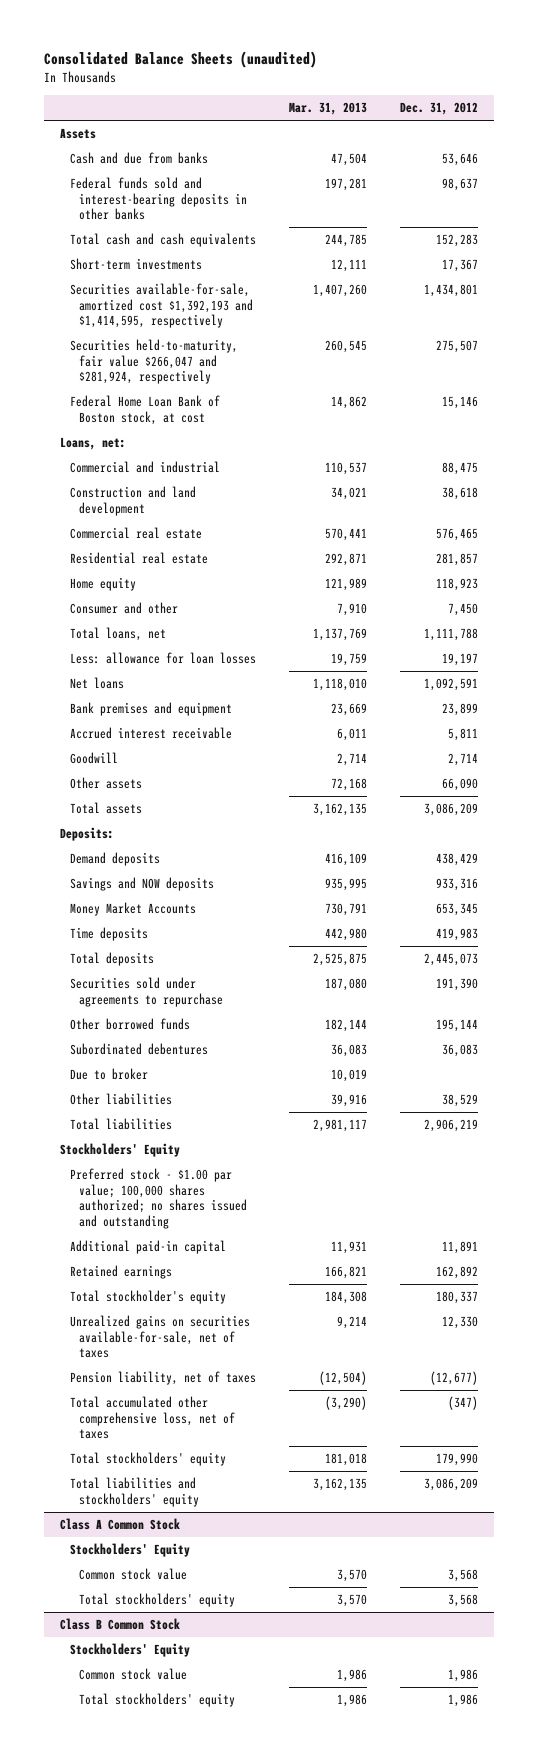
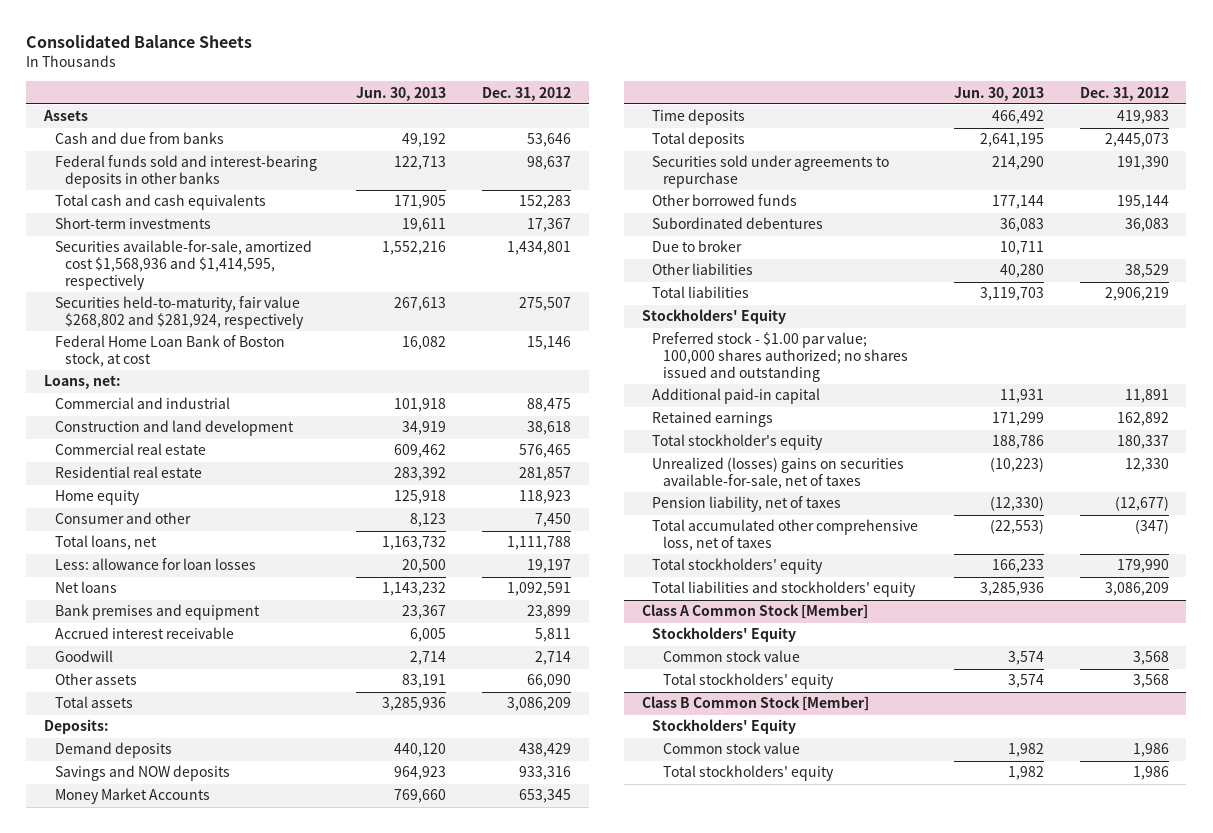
[44,51,318,69] Consolidated Balance Sheets (unaudited) -> [26,35,253,49] Consolidated Balance Sheets
[288,102,367,116] Mar. 31, 2013 -> none
none -> [356,86,447,101] Jun. 30, 2013
[69,283,254,329] Securities available-for-sale, amortized cost $1,392,193 and $1,414,595, respectively -> [54,240,312,290] Securities available-for-sale, amortized cost $1,568,936 and $1,414,595, respectively
[69,339,238,385] Securities held-to-maturity, fair value $266,047 and $281,924, respectively -> [54,296,305,330] Securities held-to-maturity, fair value $268,802 and $281,924, respectively
[69,1315,250,1359] Unrealized gains on securities available-for-sale, net of taxes -> [652,457,905,490] Unrealized (losses) gains on securities available-for-sale, net of taxes
[60,1518,181,1531] Class A Common Stock -> [641,604,868,620] Class A Common Stock [Member]
[60,1618,181,1631] Class B Common Stock -> [641,696,869,712] Class B Common Stock [Member]

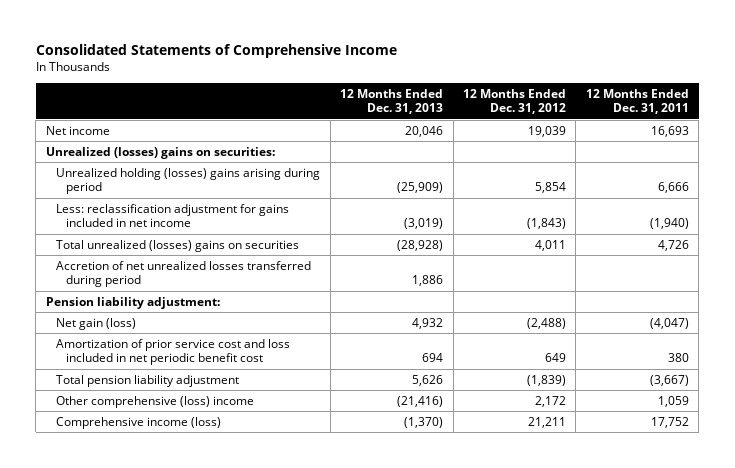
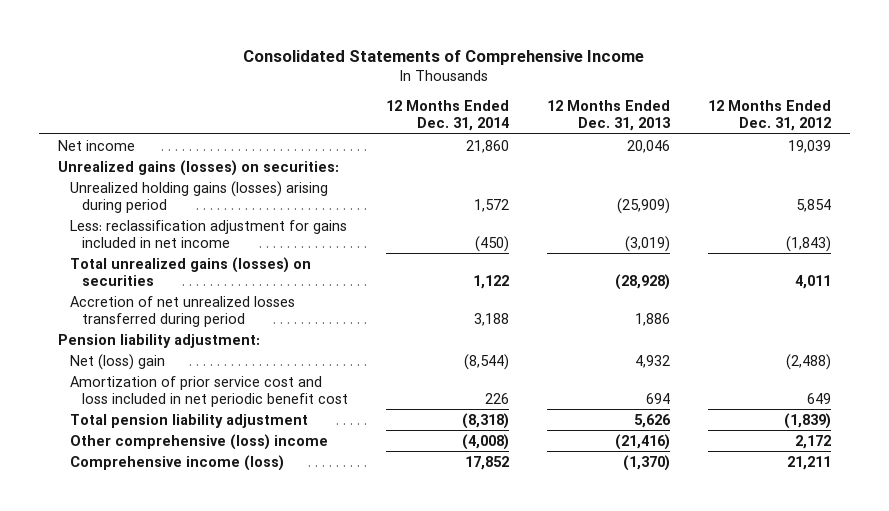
[585,88,689,115] 12 Months Ended Dec. 31, 2011 -> none
none -> [385,100,509,132] 12 Months Ended Dec. 31, 2014
[45,146,275,159] Unrealized (losses) gains on securities: -> [58,159,340,176] Unrealized gains (losses) on securities:
[56,167,321,195] Unrealized holding (losses) gains arising during period -> [69,180,328,213] Unrealized holding gains (losses) arising during period
[56,239,300,252] Total unrealized (losses) gains on securities -> [69,256,311,286] Total unrealized gains (losses) on securities
[56,317,137,330] Net gain (loss) -> [69,353,165,370] Net (loss) gain

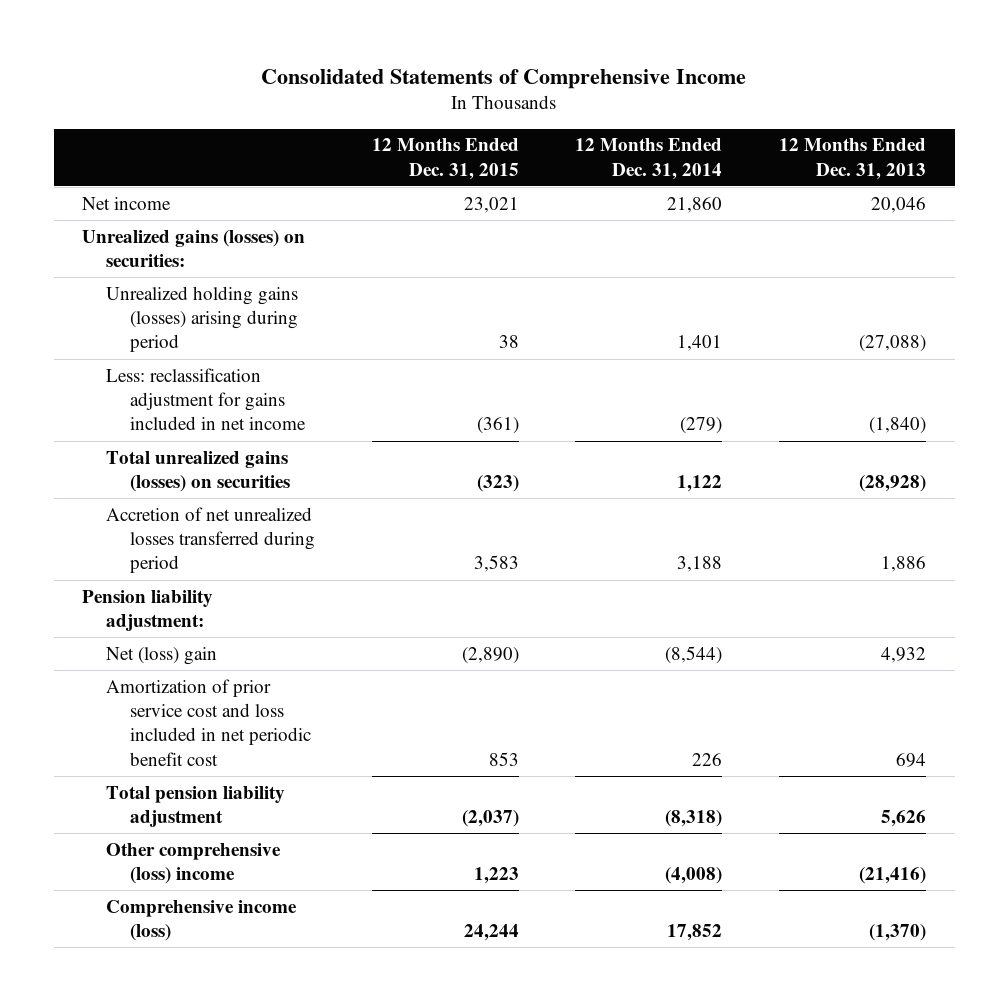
[707,100,831,132] 12 Months Ended Dec. 31, 2012 -> none
none -> [371,138,519,180] 12 Months Ended Dec. 31, 2015
[473,198,509,212] 1,572 -> [677,335,723,352] 1,401
[616,197,670,214] (25,909) -> [859,335,927,353] (27,088)
[474,235,509,252] (450) -> [680,417,723,435] (279)
[624,235,670,252] (3,019) -> [869,417,927,435] (1,840)

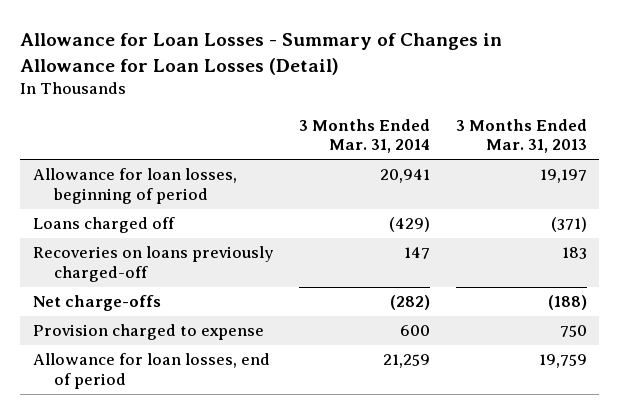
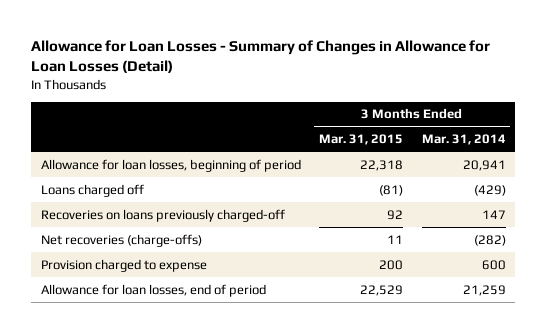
[455,119,587,154] 3 Months Ended Mar. 31, 2013 -> none
none -> [319,134,404,146] Mar. 31, 2015
[32,295,161,312] Net charge-offs -> [40,233,202,247] Net recoveries (charge-offs)

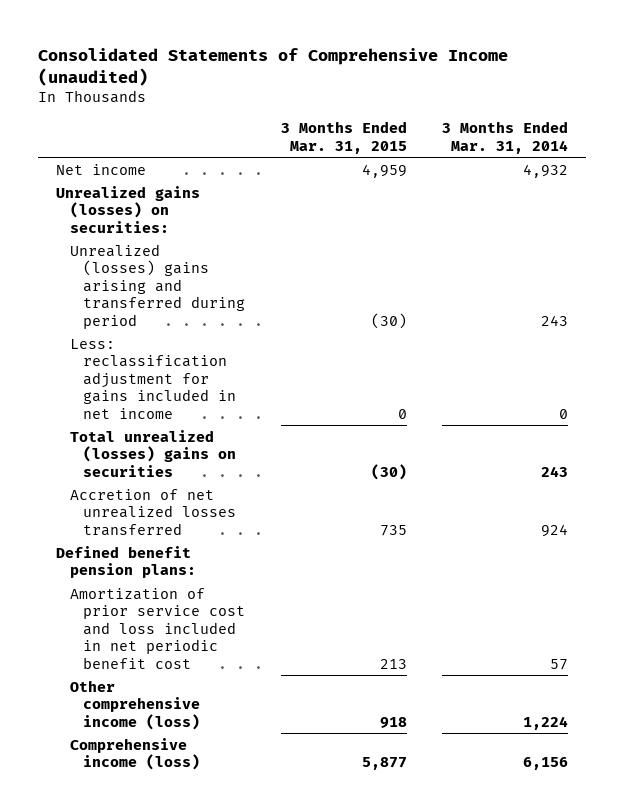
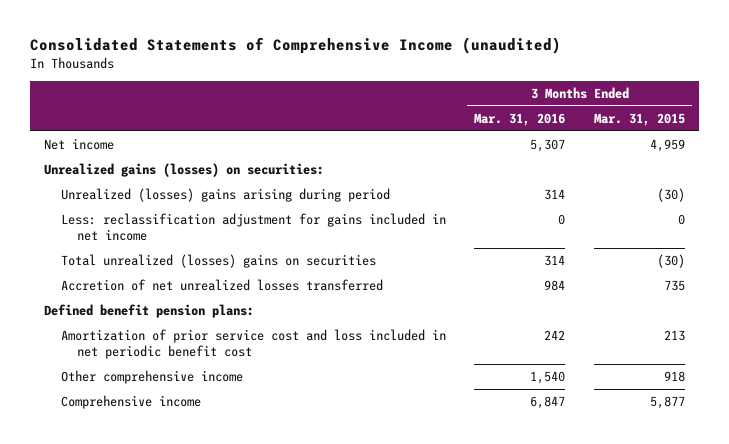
[442,121,569,154] 3 Months Ended Mar. 31, 2014 -> none
none -> [474,112,566,126] Mar. 31, 2016
[69,243,246,329] Unrealized (losses) gains arising and transferred during period -> [60,187,390,202] Unrealized (losses) gains arising during period
[69,679,201,730] Other comprehensive income (loss) -> [60,369,243,384] Other comprehensive income
[69,737,201,771] Comprehensive income (loss) -> [60,394,201,409] Comprehensive income

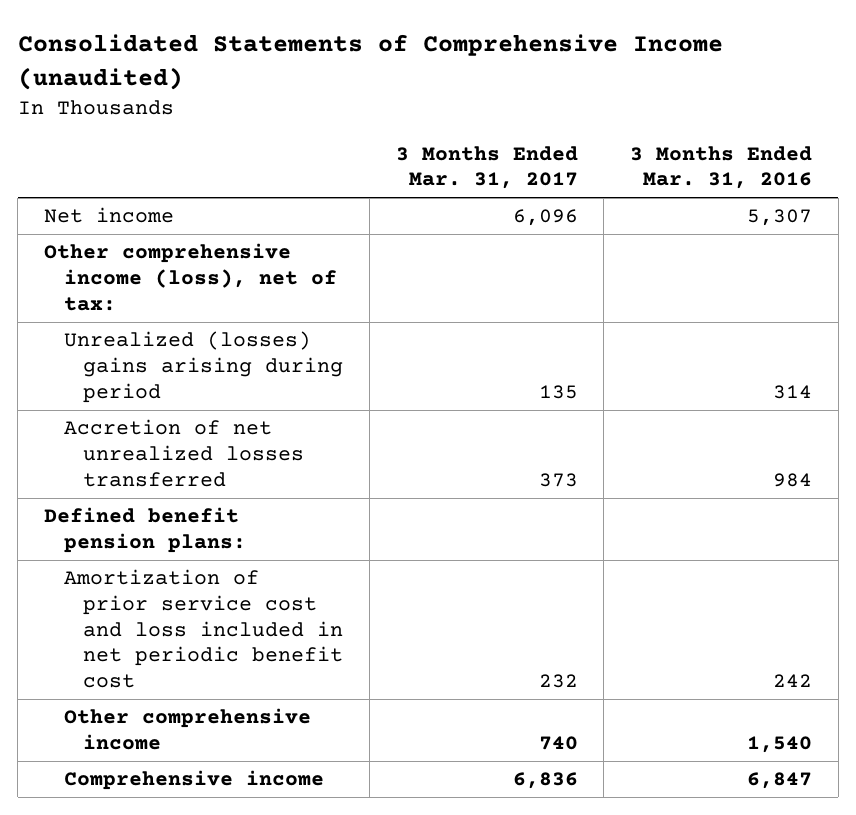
[594,112,686,126] Mar. 31, 2015 -> none
none -> [395,145,578,190] 3 Months Ended Mar. 31, 2017
[44,162,325,177] Unrealized gains (losses) on securities: -> none
none -> [44,243,337,311] Other comprehensive income (loss), net of tax:
[60,212,446,241] Less: reclassification adjustment for gains included in net income -> none
[60,253,376,268] Total unrealized (losses) gains on securities -> none

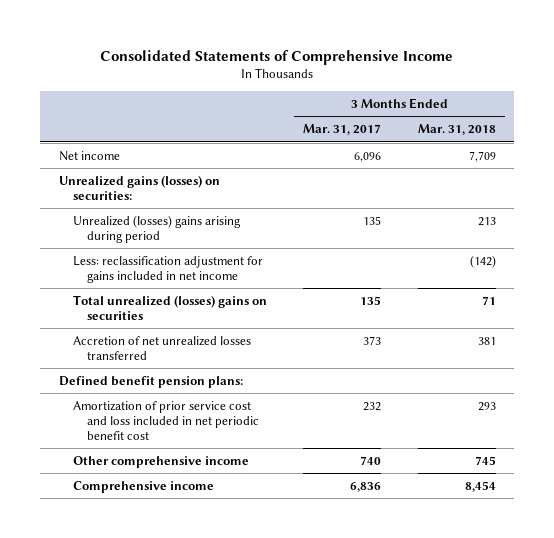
[17,34,723,90] Consolidated Statements of Comprehensive Income (unaudited) -> [100,49,454,65] Consolidated Statements of Comprehensive Income
[630,145,813,190] 3 Months Ended Mar. 31, 2016 -> none
none -> [417,124,496,136] Mar. 31, 2018
[44,243,337,311] Other comprehensive income (loss), net of tax: -> none
none -> [58,174,220,200] Unrealized gains (losses) on securities:
none -> [72,255,263,283] Less: reclassification adjustment for gains included in net income
none -> [72,294,267,320] Total unrealized (losses) gains on securities

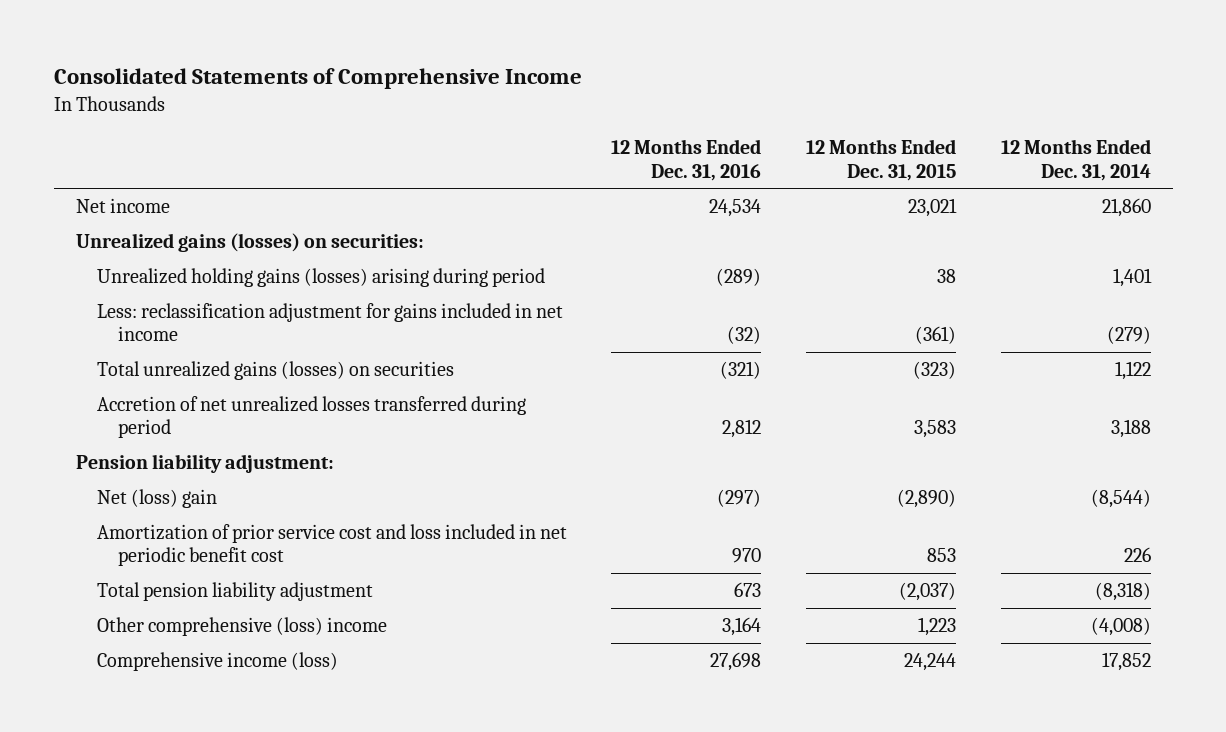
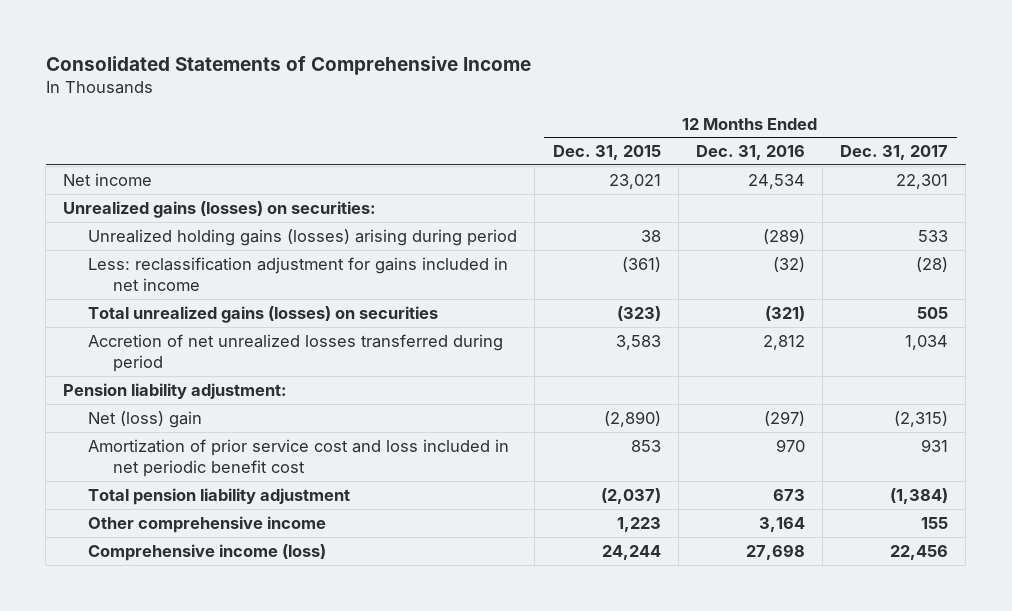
[1000,139,1151,181] 12 Months Ended Dec. 31, 2014 -> none
none -> [840,145,949,161] Dec. 31, 2017
[96,617,387,637] Other comprehensive (loss) income -> [88,515,327,533] Other comprehensive income

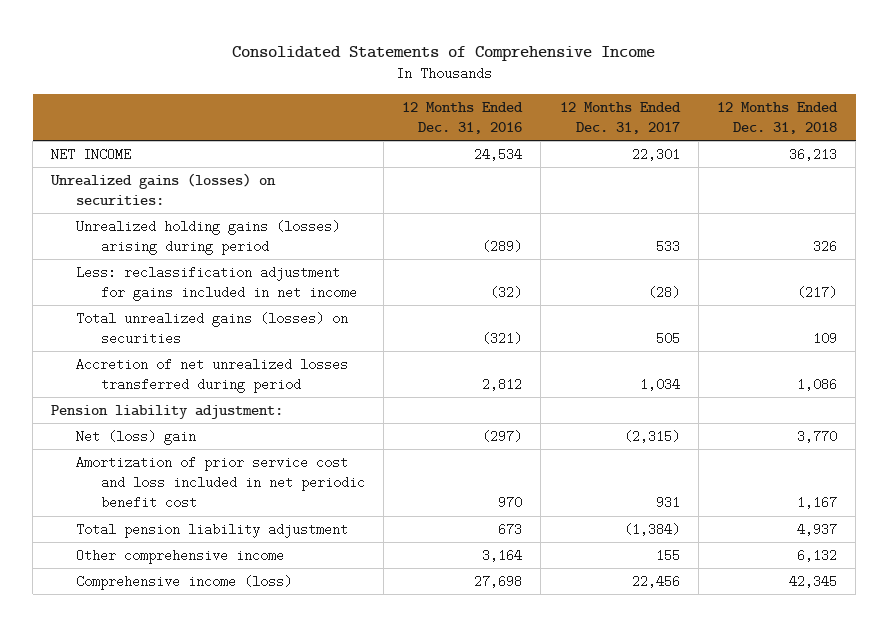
[552,145,661,161] Dec. 31, 2015 -> none
none -> [716,101,838,135] 12 Months Ended Dec. 31, 2018
[63,172,153,186] Net income -> [51,147,132,161] NET INCOME

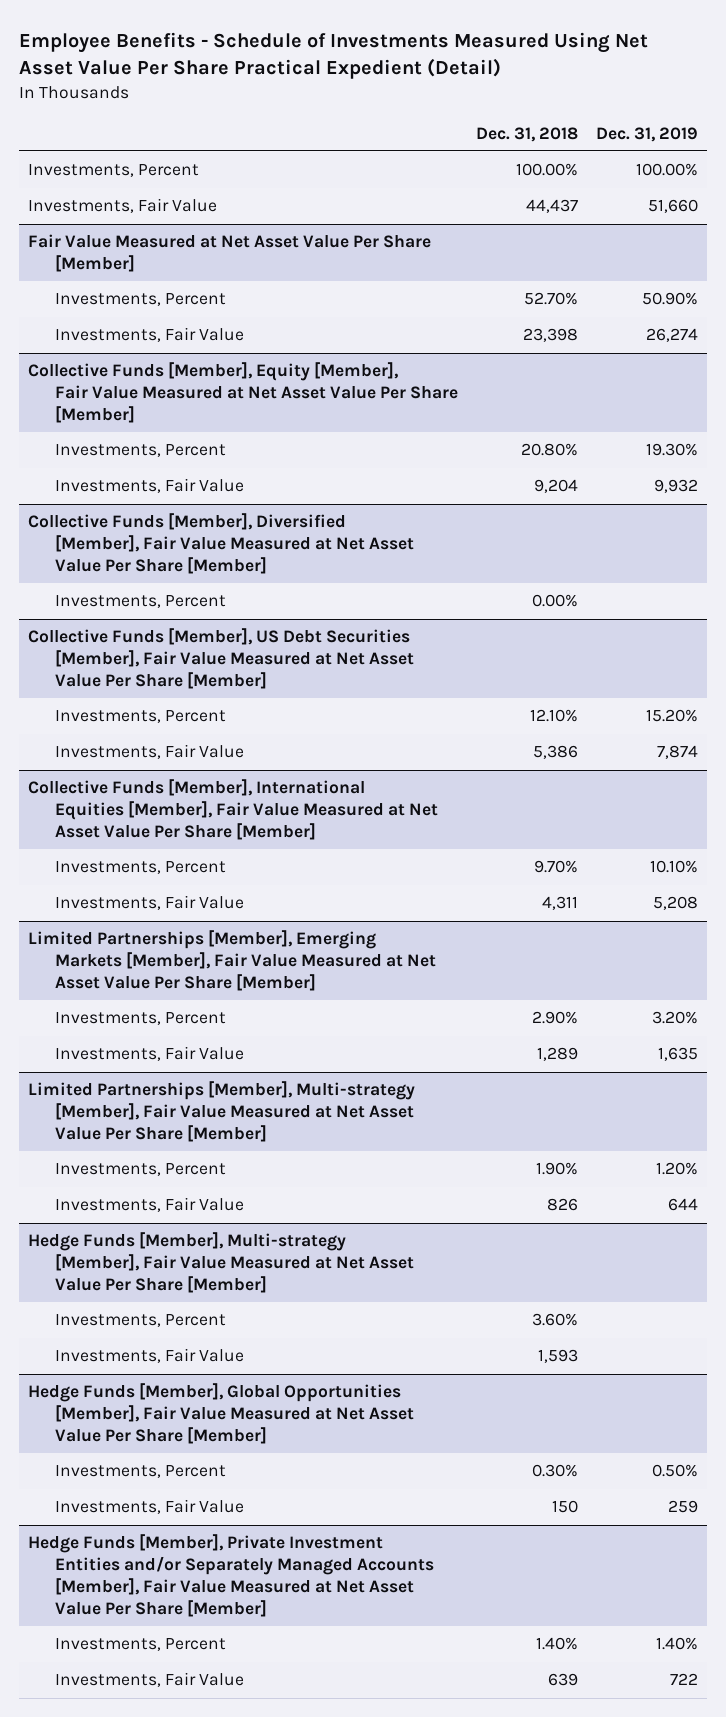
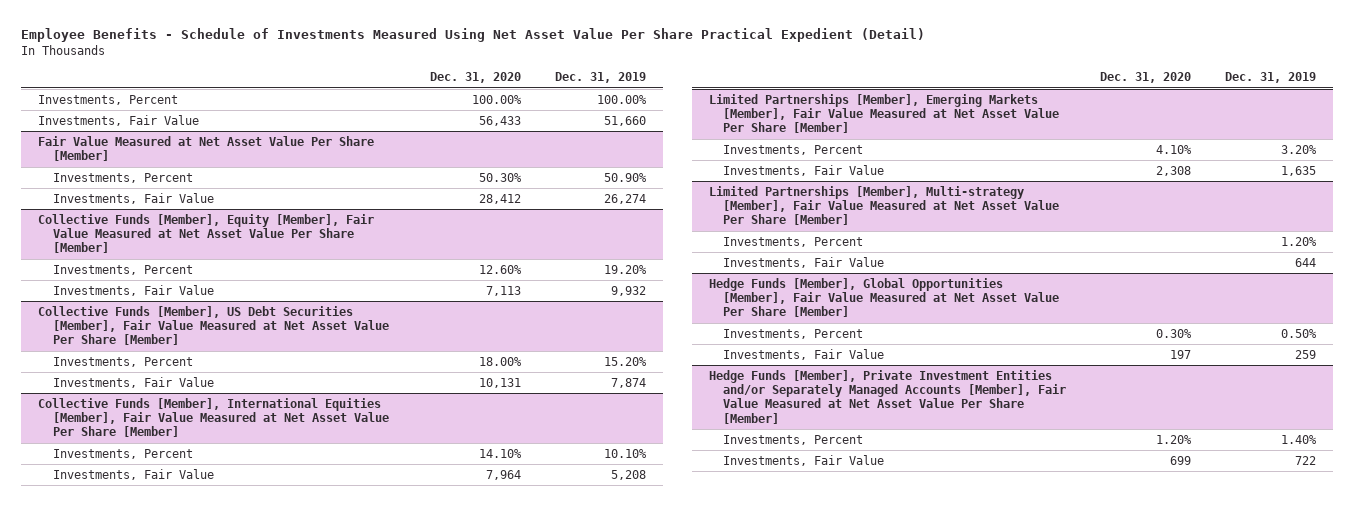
[475,126,578,142] Dec. 31, 2018 -> none
none -> [429,72,521,84] Dec. 31, 2020
[646,443,699,457] 19.30% -> [603,264,647,274] 19.20%
[28,513,414,575] Collective Funds [Member], Diversified [Member], Fair Value Measured at Net Asset Value Per Share [Member] -> none
[54,595,226,609] Investments, Percent -> none
[28,1232,414,1294] Hedge Funds [Member], Multi-strategy [Member], Fair Value Measured at Net Asset Value Per Share [Member] -> none
[54,1314,226,1328] Investments, Percent -> none
[54,1348,244,1364] Investments, Fair Value -> none

